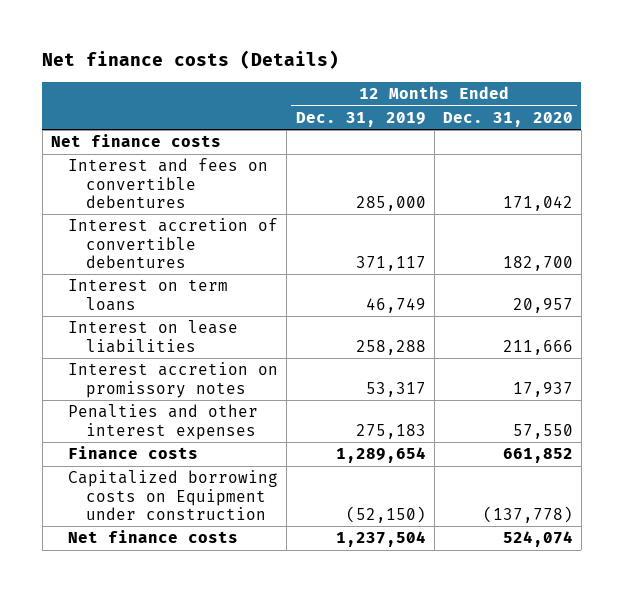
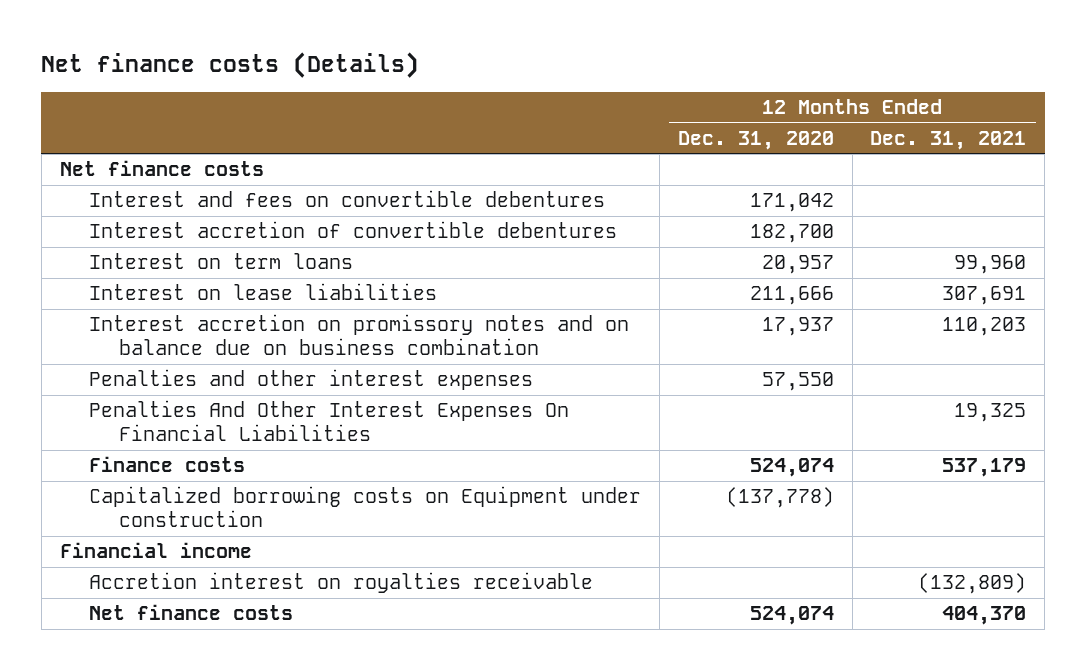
[295,111,426,127] Dec. 31, 2019 -> none
none -> [870,130,1027,150] Dec. 31, 2021
[68,362,279,398] Interest accretion on promissory notes -> [89,314,630,356] Interest accretion on promissory notes and on balance due on business combination
none -> [89,400,570,442] Penalties And Other Interest Expenses On Financial Liabilities
[502,448,573,464] 661,852 -> [749,458,834,478] 524,074
none -> [59,542,252,559] Financial income
none -> [89,572,594,594] Accretion interest on royalties receivable

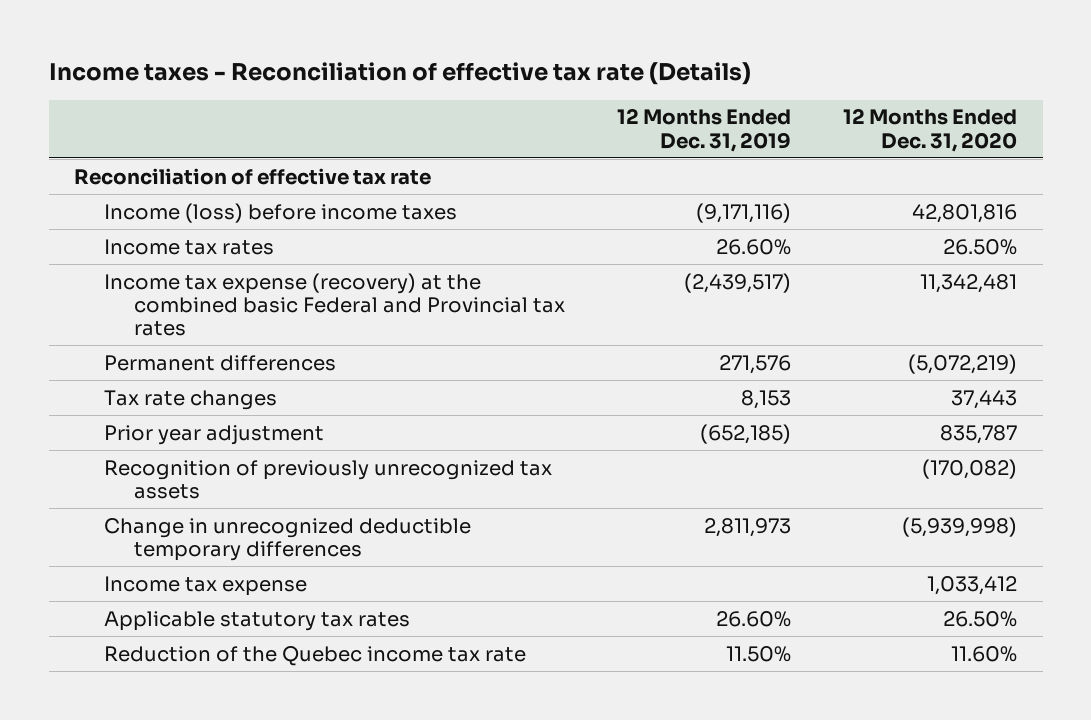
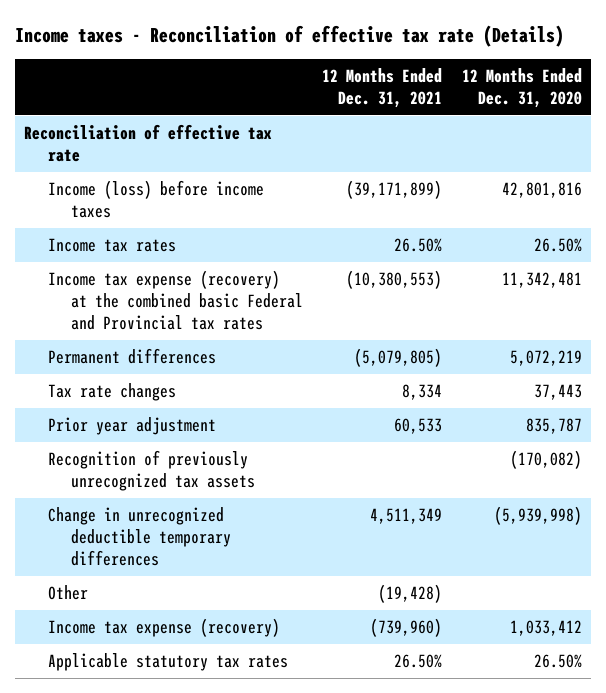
[617,108,792,152] 12 Months Ended Dec. 31, 2019 -> none
none -> [322,68,443,109] 12 Months Ended Dec. 31, 2021
[907,353,1017,374] (5,072,219) -> [509,350,582,367] 5,072,219
none -> [47,585,88,601] Other
[104,575,308,596] Income tax expense -> [47,618,280,638] Income tax expense (recovery)
[104,645,527,666] Reduction of the Quebec income tax rate -> none

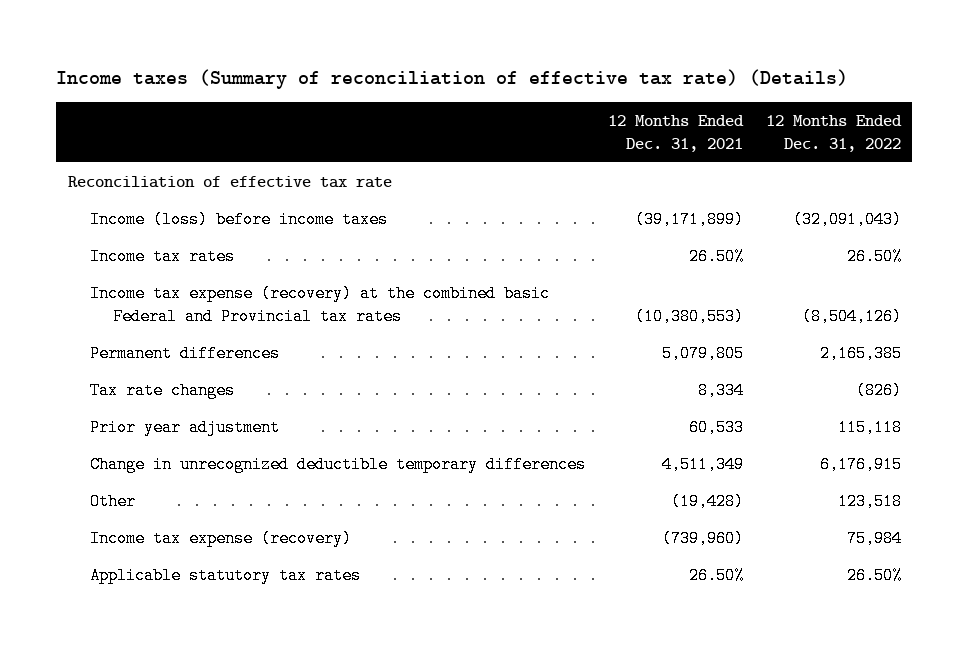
[14,24,564,47] Income taxes - Reconciliation of effective tax rate (Details) -> [56,69,849,90] Income taxes (Summary of reconciliation of effective tax rate) (Details)
[461,68,582,109] 12 Months Ended Dec. 31, 2020 -> none
none -> [765,114,902,152] 12 Months Ended Dec. 31, 2022
[354,348,443,368] (5,079,805) -> [662,344,745,362] 5,079,805
[47,450,256,491] Recognition of previously unrecognized tax assets -> none

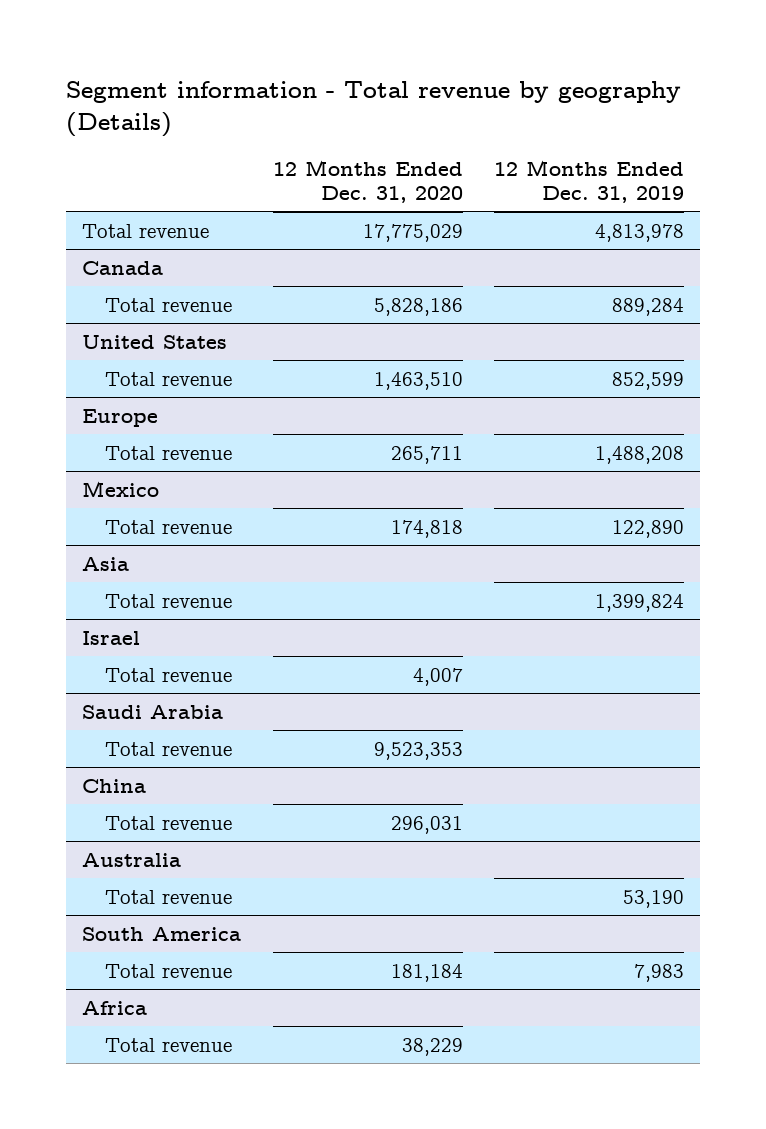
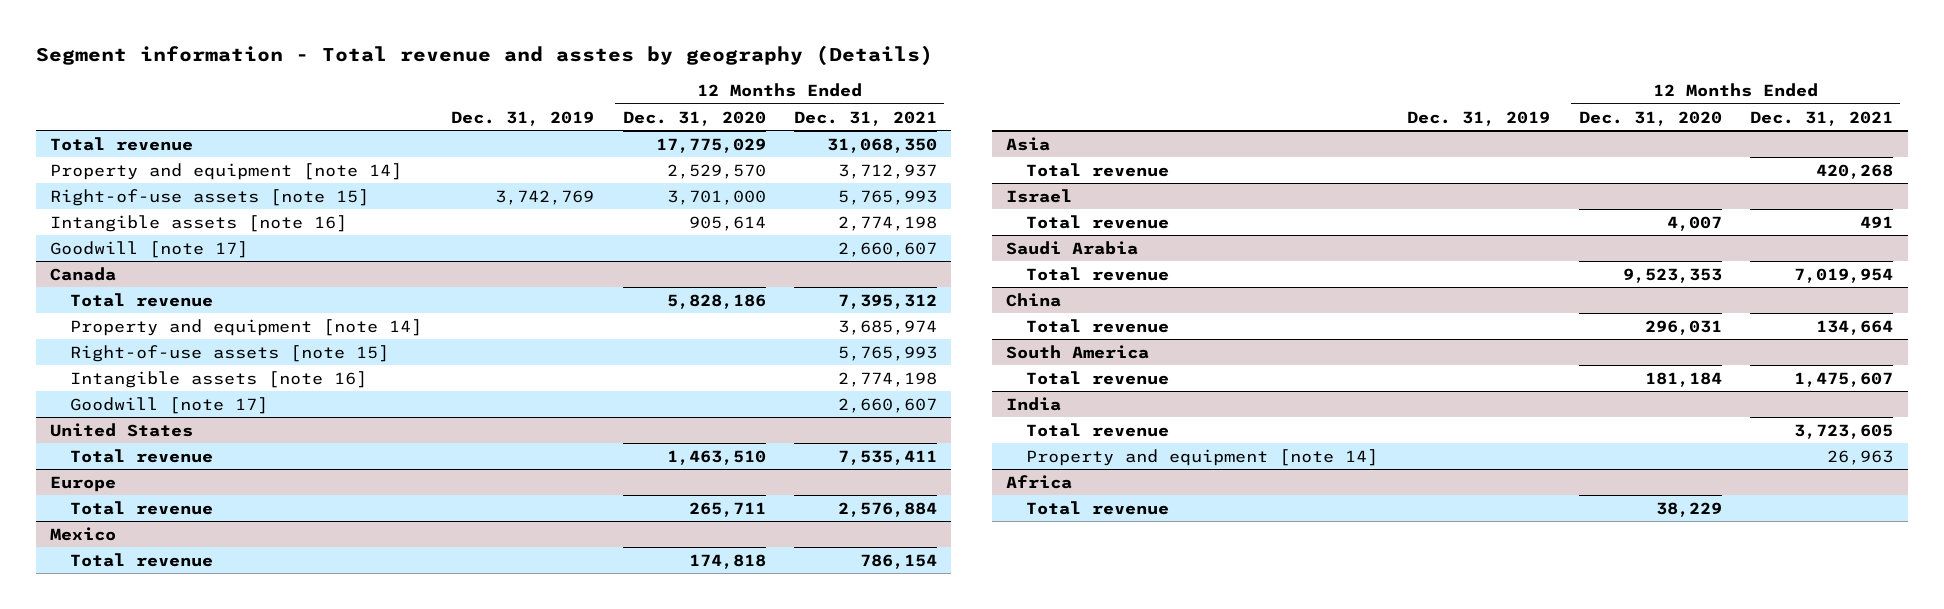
[66,81,682,137] Segment information - Total revenue by geography (Details) -> [36,45,934,67] Segment information - Total revenue and asstes by geography (Details)
[494,159,685,203] 12 Months Ended Dec. 31, 2019 -> none
none -> [450,110,594,126] Dec. 31, 2019
none -> [794,110,938,126] Dec. 31, 2021
none -> [50,162,403,180] Property and equipment [note 14]
none -> [50,188,370,206] Right-of-use assets [note 15]
none -> [50,214,348,232] Intangible assets [note 16]
none -> [50,240,249,258] Goodwill [note 17]
none -> [70,318,423,336] Property and equipment [note 14]
none -> [70,344,390,362] Right-of-use assets [note 15]
none -> [70,370,368,388] Intangible assets [note 16]
none -> [70,396,269,414] Goodwill [note 17]
[82,852,182,867] Australia -> none
[105,889,233,904] Total revenue -> none
none -> [1006,396,1062,411] India
none -> [1026,422,1170,437] Total revenue
none -> [1026,448,1379,466] Property and equipment [note 14]

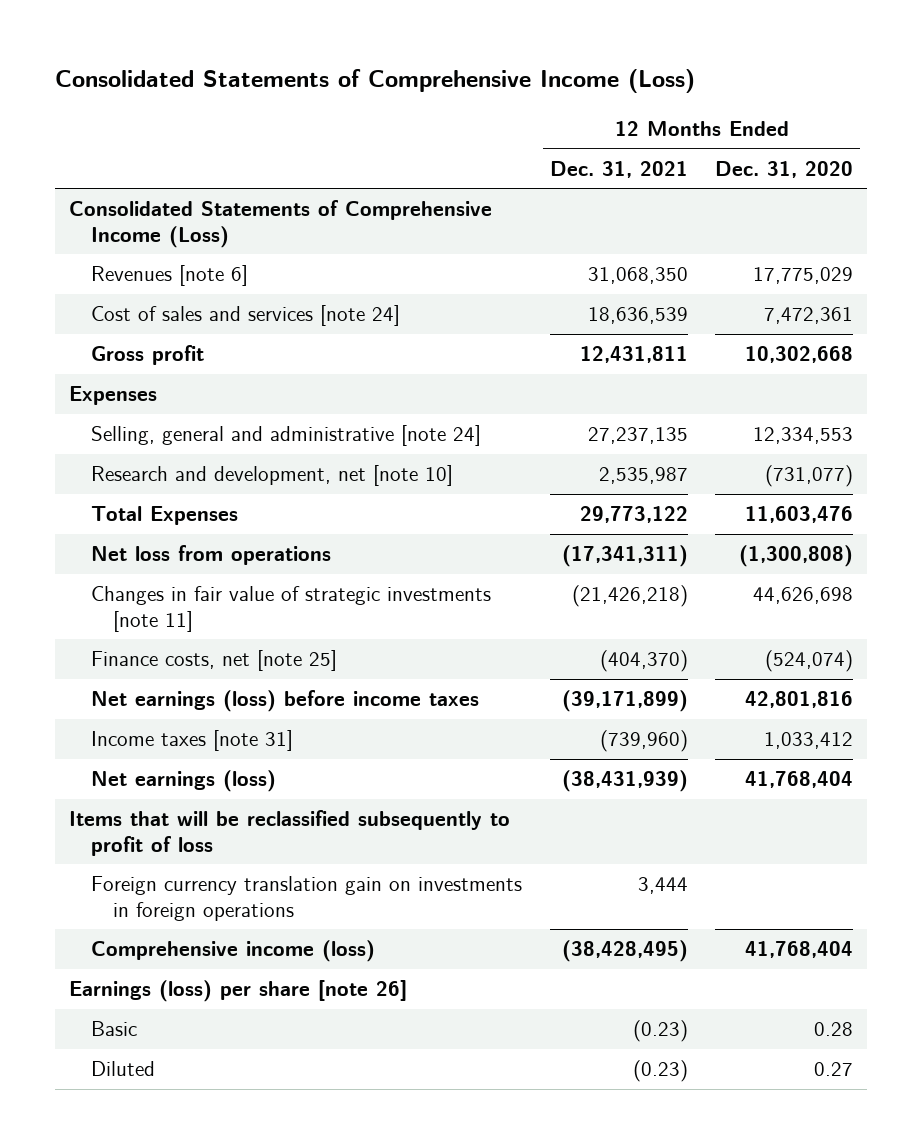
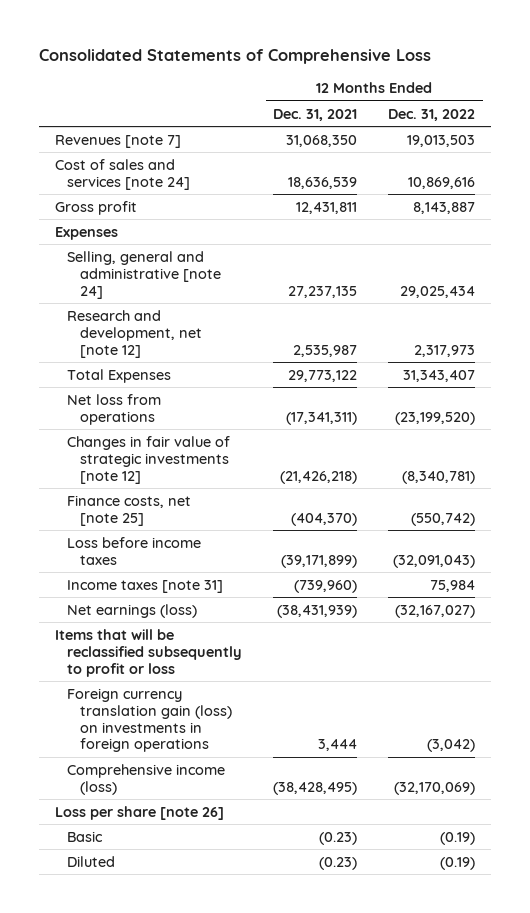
[54,69,695,94] Consolidated Statements of Comprehensive Income (Loss) -> [39,49,432,65] Consolidated Statements of Comprehensive Loss
[715,160,854,178] Dec. 31, 2020 -> none
none -> [388,108,476,121] Dec. 31, 2022
[68,200,492,248] Consolidated Statements of Comprehensive Income (Loss) -> none
[91,265,249,287] Revenues [note 6] -> [54,134,181,148] Revenues [note 7]
[91,465,454,487] Research and development, net [note 10] -> [67,309,202,358] Research and development, net [note 12]
[91,586,492,632] Changes in fair value of strategic investments [note 11] -> [67,435,231,484] Changes in fair value of strategic investments [note 12]
[91,690,480,713] Net earnings (loss) before income taxes -> [67,536,202,565] Loss before income taxes
[68,810,510,856] Items that will be reclassified subsequently to profit of loss -> [54,628,243,677] Items that will be reclassified subsequently to profit or loss
[91,876,523,921] Foreign currency translation gain on investments in foreign operations -> [67,687,232,753] Foreign currency translation gain (loss) on investments in foreign operations
[68,980,407,1003] Earnings (loss) per share [note 26] -> [54,805,224,820] Loss per share [note 26]

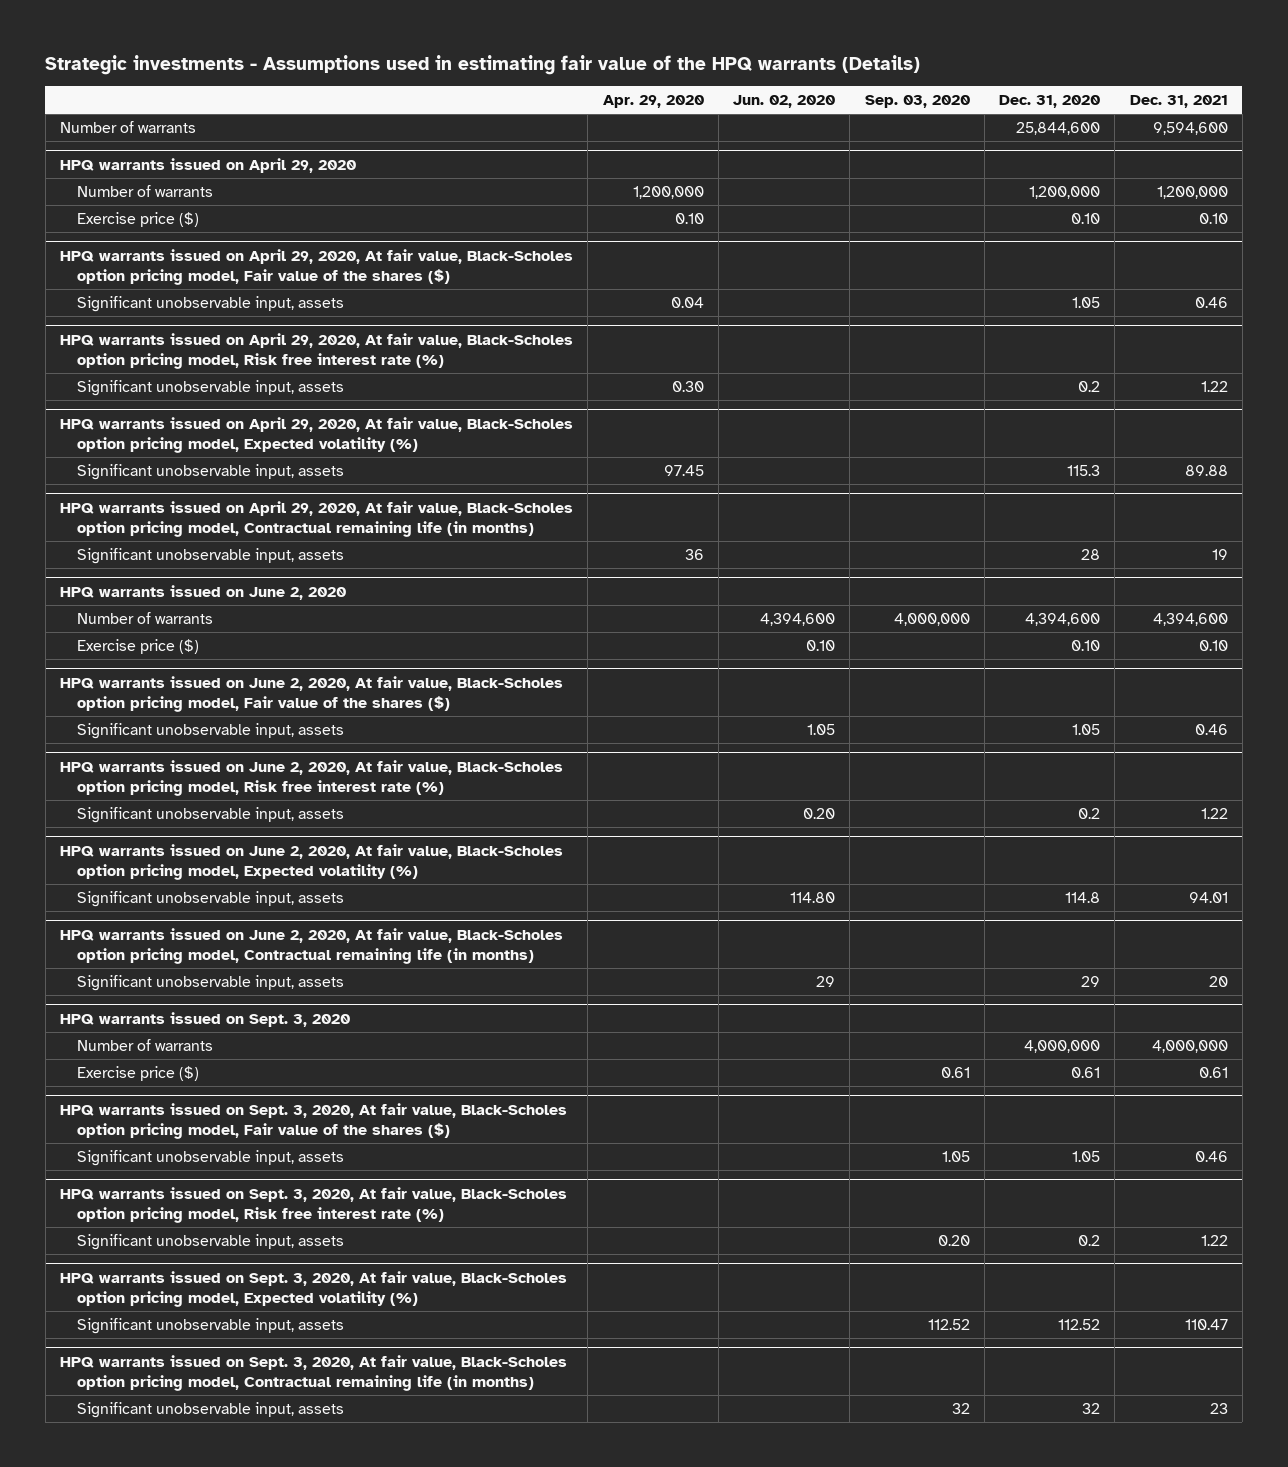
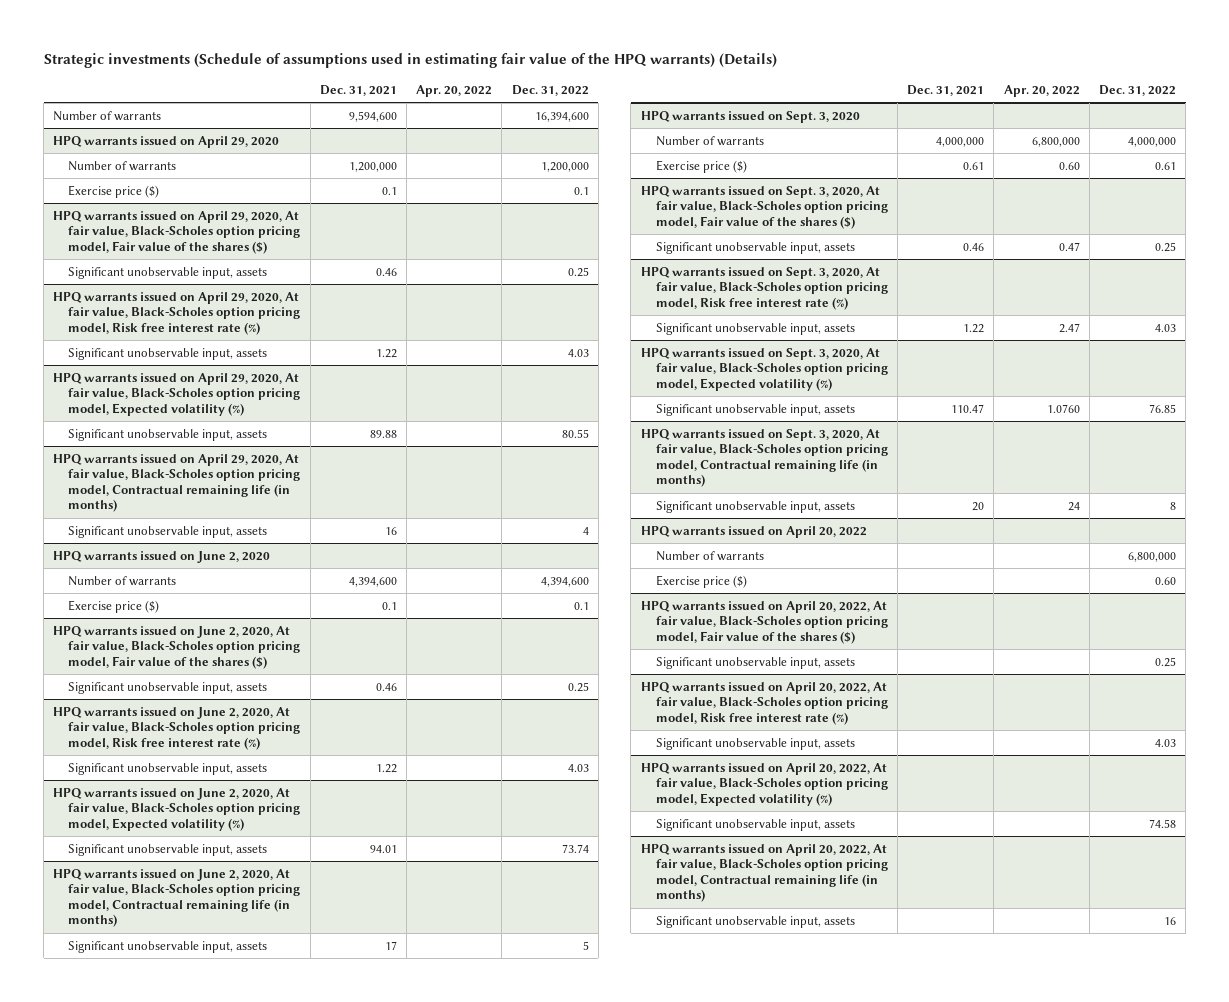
[45,55,921,76] Strategic investments - Assumptions used in estimating fair value of the HPQ warrants (Details) -> [43,52,777,68] Strategic investments (Schedule of assumptions used in estimating fair value of the HPQ warrants) (Details)
[602,95,704,109] Apr. 29, 2020 -> none
[733,95,836,109] Jun. 02, 2020 -> none
[864,95,970,109] Sep. 03, 2020 -> none
[999,95,1101,109] Dec. 31, 2020 -> none
none -> [416,84,493,97] Apr. 20, 2022
none -> [511,84,589,96] Dec. 31, 2022
[1198,213,1228,225] 0.10 -> [381,186,397,195] 0.1
[1211,549,1228,561] 19 -> [384,526,397,535] 16
[1198,640,1228,652] 0.10 -> [381,601,397,610] 0.1
[1208,976,1228,988] 20 -> [384,940,397,950] 17
[1209,1403,1228,1415] 23 -> [972,501,985,511] 20
none -> [640,525,867,538] HPQ warrants issued on April 20, 2022
none -> [655,550,764,561] Number of warrants
none -> [655,574,747,588] Exercise price ($)
none -> [640,600,888,644] HPQ warrants issued on April 20, 2022, At fair value, Black-Scholes option pricing model, Fair value of the shares ($)
none -> [655,656,855,669] Significant unobservable input, assets
none -> [640,681,888,725] HPQ warrants issued on April 20, 2022, At fair value, Black-Scholes option pricing model, Risk free interest rate (%)
none -> [655,737,855,750] Significant unobservable input, assets
none -> [640,762,888,806] HPQ warrants issued on April 20, 2022, At fair value, Black-Scholes option pricing model, Expected volatility (%)
none -> [655,818,855,831] Significant unobservable input, assets
none -> [640,843,888,903] HPQ warrants issued on April 20, 2022, At fair value, Black-Scholes option pricing model, Contractual remaining life (in months)
none -> [655,915,855,928] Significant unobservable input, assets

